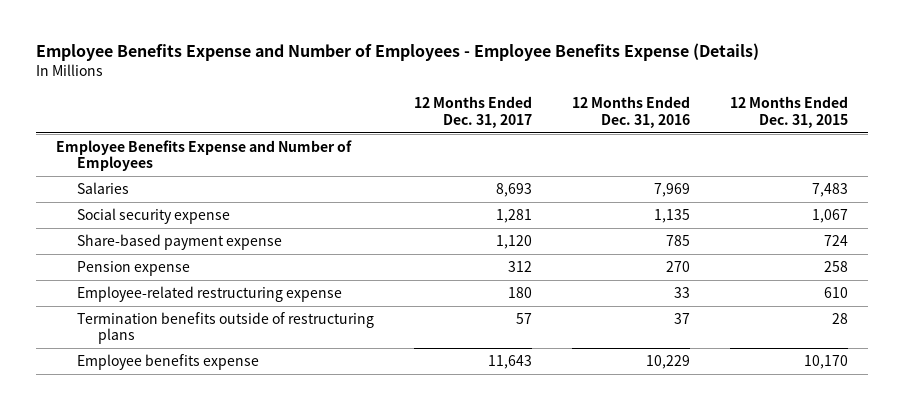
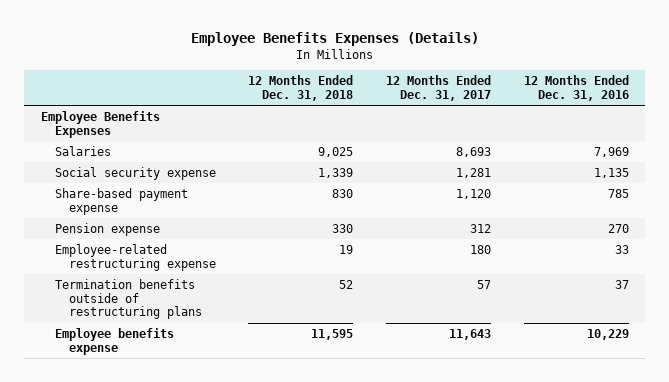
[35,43,759,62] Employee Benefits Expense and Number of Employees - Employee Benefits Expense (Details) -> [190,31,479,46] Employee Benefits Expenses (Details)
[729,96,848,128] 12 Months Ended Dec. 31, 2015 -> none
none -> [248,75,354,102] 12 Months Ended Dec. 31, 2018
[55,140,352,172] Employee Benefits Expense and Number of Employees -> [40,110,160,138] Employee Benefits Expenses

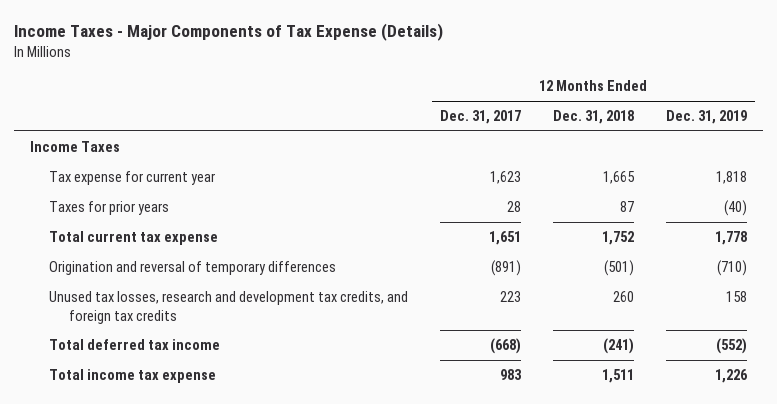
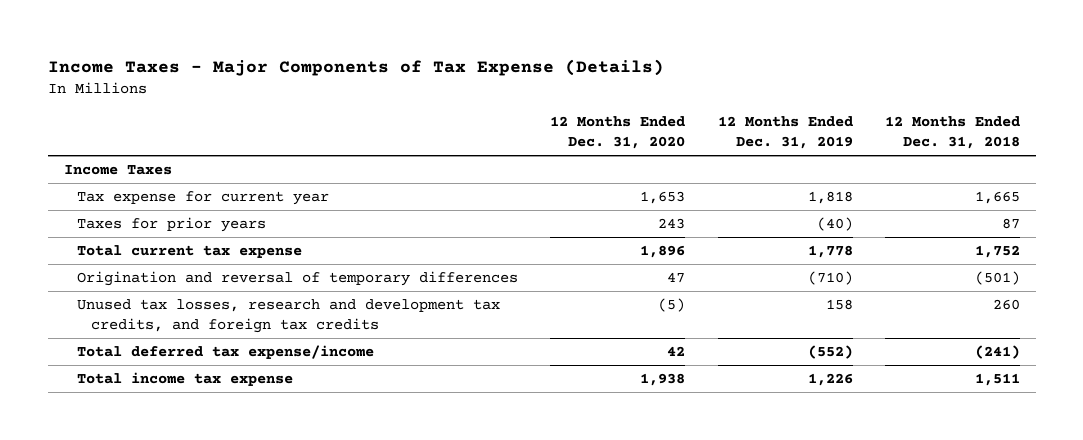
[440,110,522,125] Dec. 31, 2017 -> none
none -> [550,116,686,150] 12 Months Ended Dec. 31, 2020
[49,339,221,351] Total deferred tax income -> [77,344,375,359] Total deferred tax expense/income

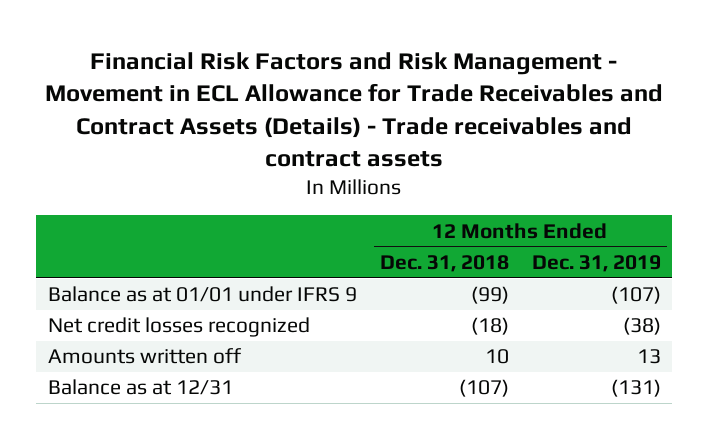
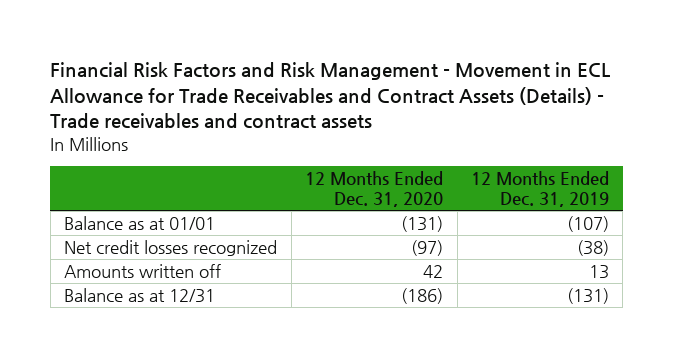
[379,254,509,272] Dec. 31, 2018 -> none
none -> [305,171,444,208] 12 Months Ended Dec. 31, 2020
[47,286,357,303] Balance as at 01/01 under IFRS 9 -> [64,215,216,230] Balance as at 01/01

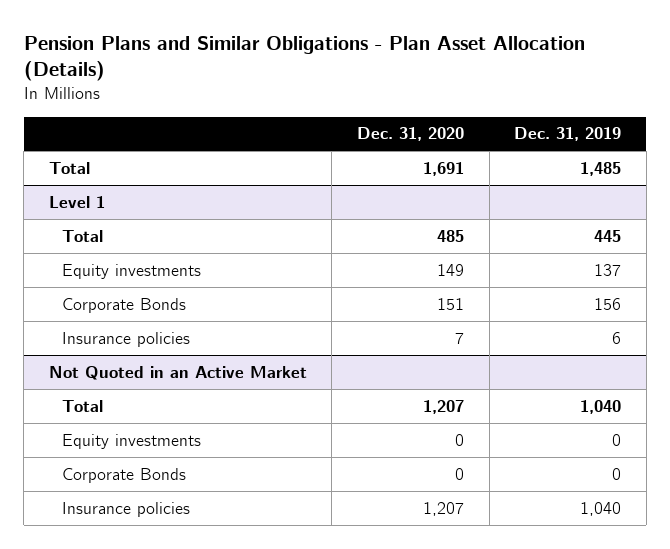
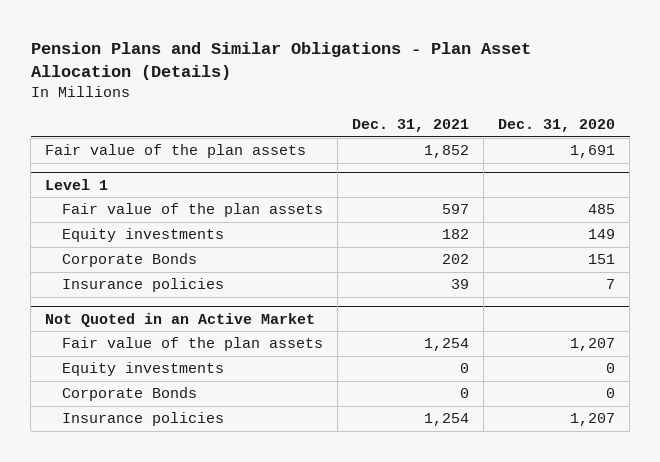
[514,127,622,142] Dec. 31, 2019 -> none
none -> [352,119,470,133] Dec. 31, 2021
[48,161,90,174] Total -> [44,144,306,159] Fair value of the plan assets
[61,229,103,242] Total -> [62,203,324,218] Fair value of the plan assets
[61,399,103,412] Total -> [62,337,324,352] Fair value of the plan assets

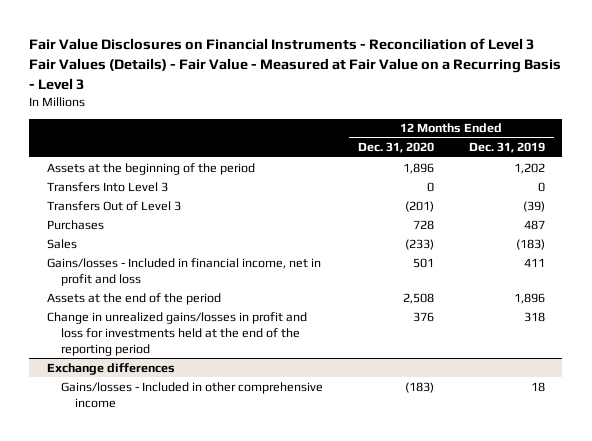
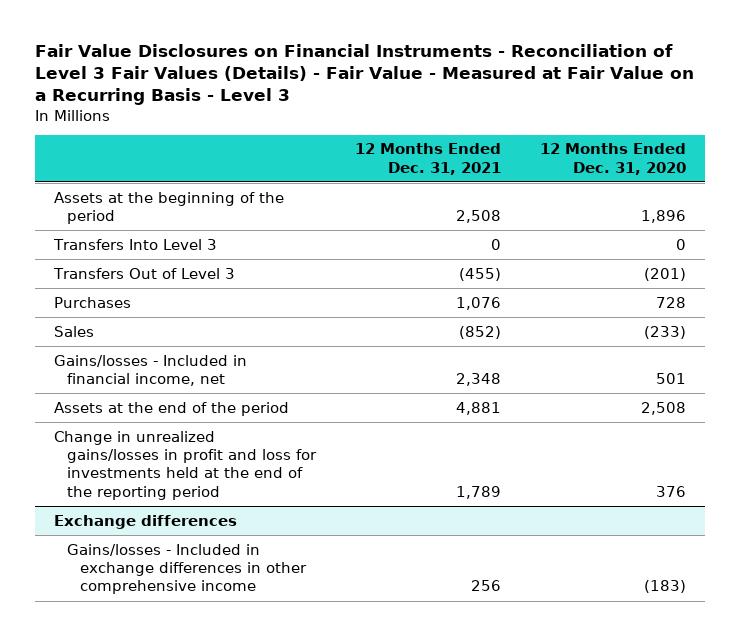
[468,142,545,154] Dec. 31, 2019 -> none
none -> [354,143,501,175] 12 Months Ended Dec. 31, 2021
[46,257,321,286] Gains/losses - Included in financial income, net in profit and loss -> [54,354,248,386] Gains/losses - Included in financial income, net
[61,381,324,408] Gains/losses - Included in other comprehensive income -> [67,543,308,595] Gains/losses - Included in exchange differences in other comprehensive income

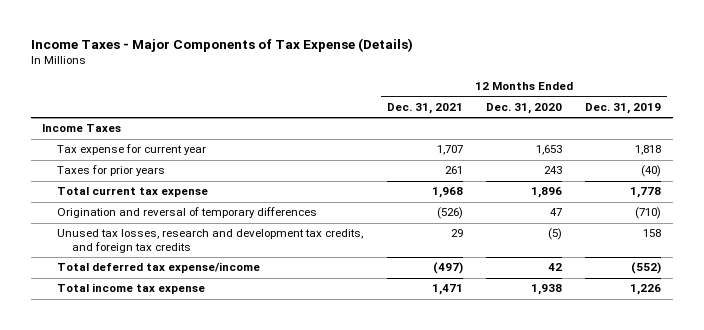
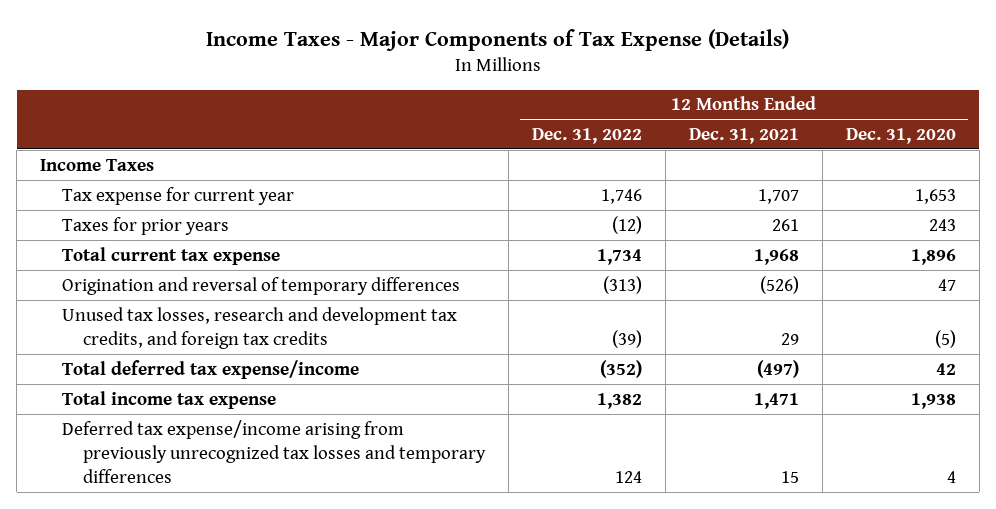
[585,103,662,115] Dec. 31, 2019 -> none
none -> [531,127,642,144] Dec. 31, 2022
none -> [61,419,486,483] Deferred tax expense/income arising from previously unrecognized tax losses and temporary differences

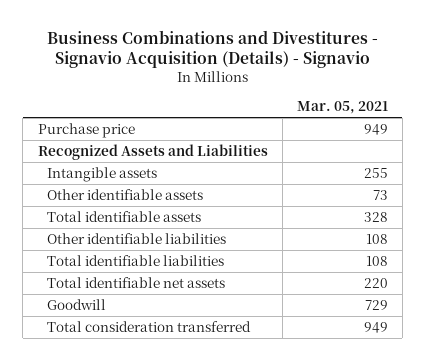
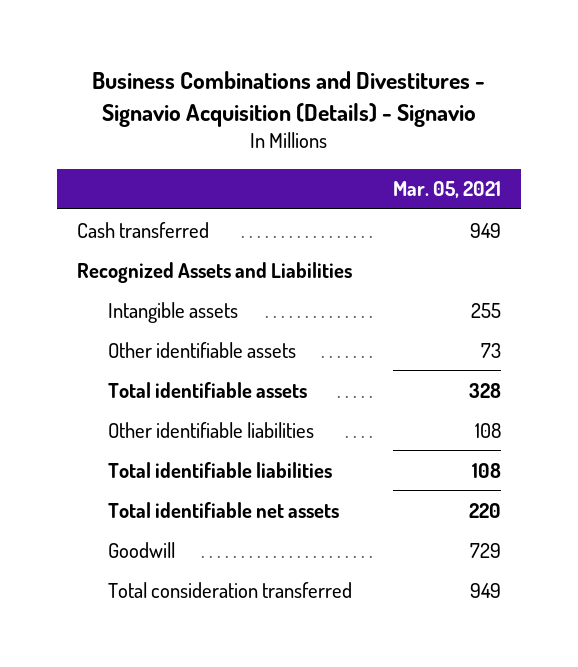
[37,122,135,138] Purchase price -> [77,221,210,238] Cash transferred

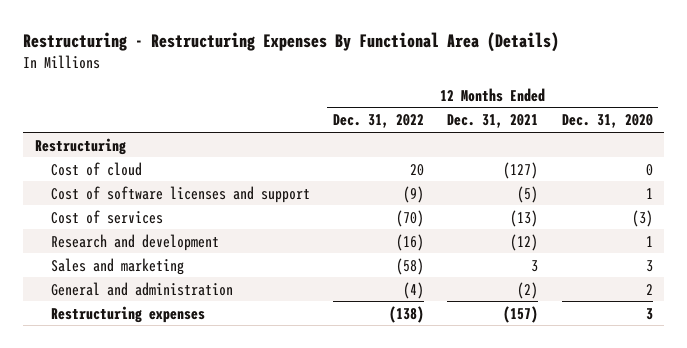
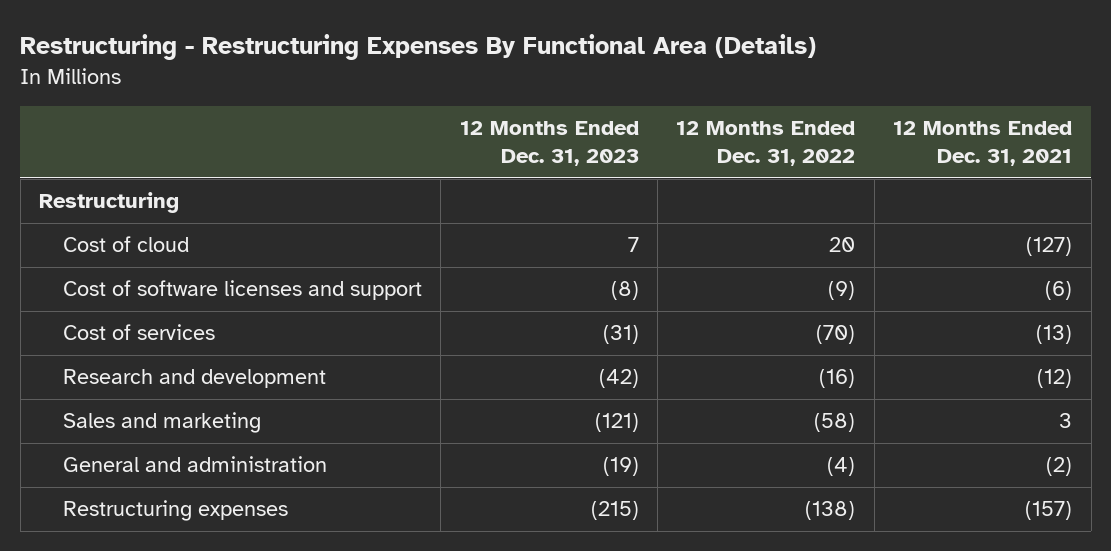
[561,114,653,129] Dec. 31, 2020 -> none
none -> [459,120,639,167] 12 Months Ended Dec. 31, 2023
[517,185,539,203] (5) -> [1045,281,1073,301] (6)

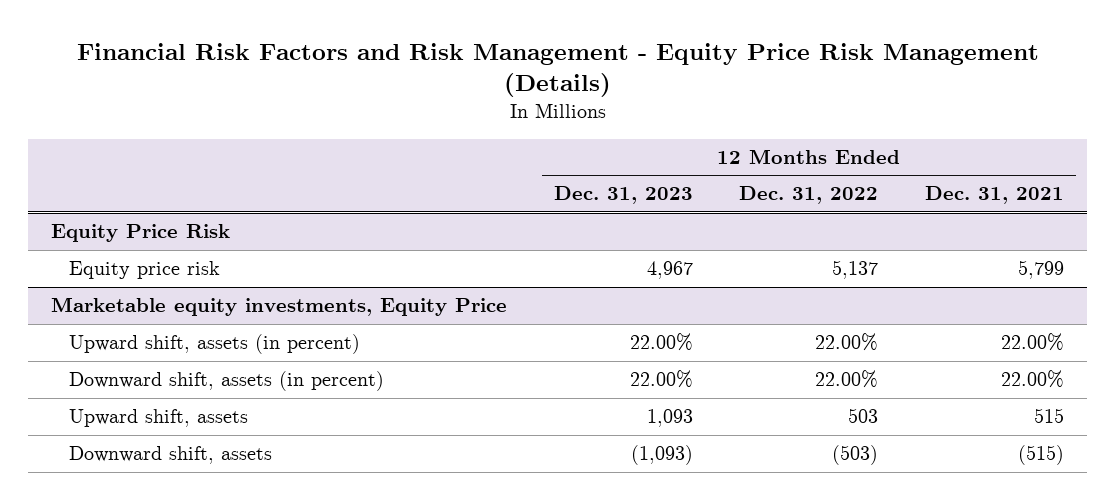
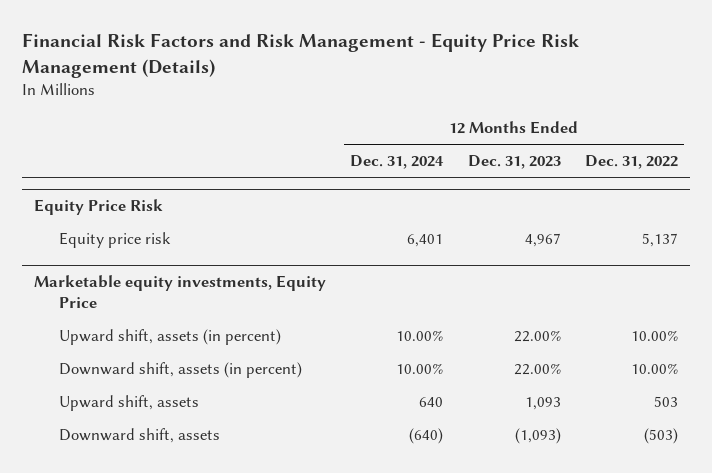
[925,186,1065,205] Dec. 31, 2021 -> none
none -> [350,155,445,170] Dec. 31, 2024
[815,333,879,352] 22.00% -> [631,329,679,341] 10.00%
[815,370,879,389] 22.00% -> [631,362,679,374] 10.00%

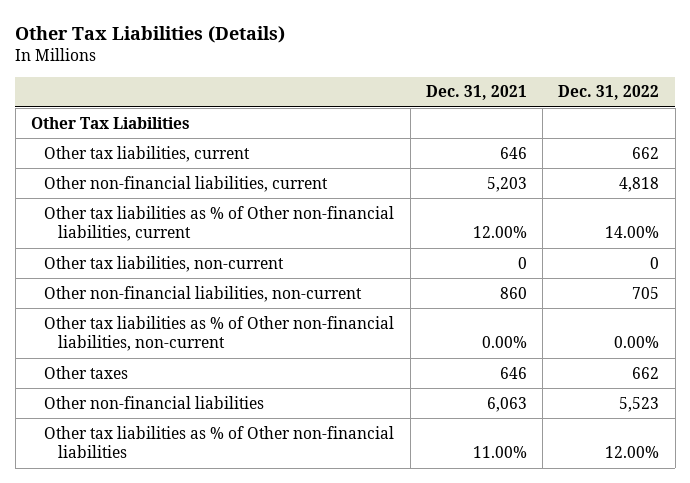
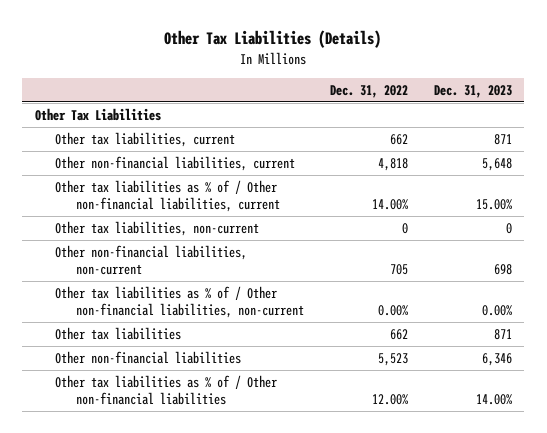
[425,85,527,101] Dec. 31, 2021 -> none
none -> [433,84,512,98] Dec. 31, 2023
[44,205,395,242] Other tax liabilities as % of Other non-financial liabilities, current -> [55,180,280,212] Other tax liabilities as % of / Other non-financial liabilities, current
[44,315,395,352] Other tax liabilities as % of Other non-financial liabilities, non-current -> [55,286,304,318] Other tax liabilities as % of / Other non-financial liabilities, non-current
[44,365,129,379] Other taxes -> [55,327,182,341] Other tax liabilities
[44,425,395,459] Other tax liabilities as % of Other non-financial liabilities -> [55,375,278,405] Other tax liabilities as % of / Other non-financial liabilities

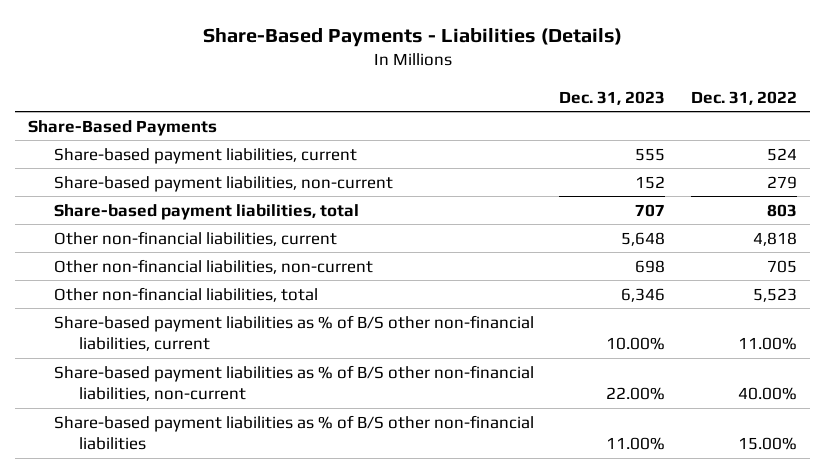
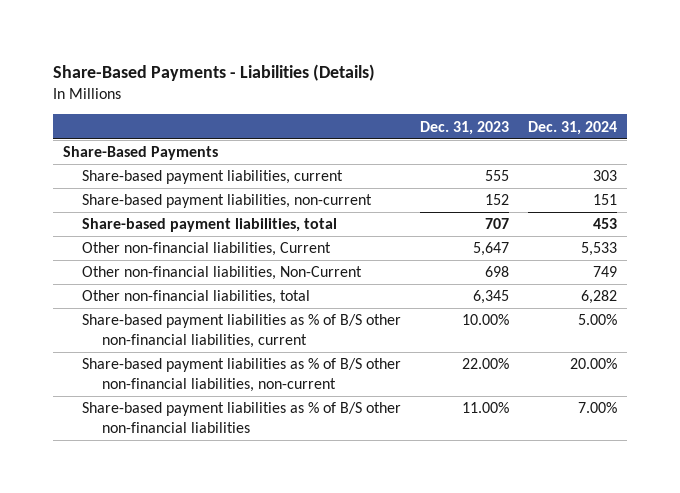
[691,90,798,105] Dec. 31, 2022 -> none
none -> [528,120,618,135] Dec. 31, 2024
[53,230,337,246] Other non-financial liabilities, current -> [82,242,332,257] Other non-financial liabilities, Current
[621,231,666,246] 5,648 -> [473,242,510,257] 5,647
[53,258,373,274] Other non-financial liabilities, non-current -> [82,266,363,281] Other non-financial liabilities, Non-Current
[621,287,666,302] 6,346 -> [473,290,510,305] 6,345

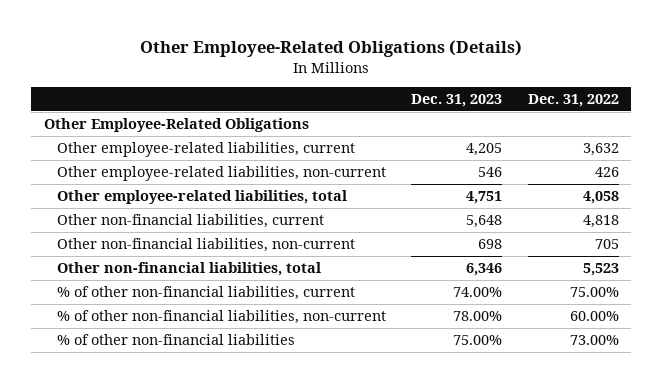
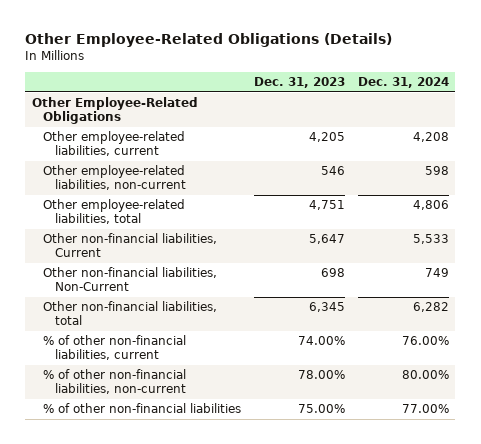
[527,94,619,108] Dec. 31, 2022 -> none
none -> [358,77,450,89] Dec. 31, 2024
[57,214,325,229] Other non-financial liabilities, current -> [43,233,218,258] Other non-financial liabilities, Current
[466,215,503,229] 5,648 -> [309,234,346,245] 5,647
[57,238,356,253] Other non-financial liabilities, non-current -> [43,267,218,292] Other non-financial liabilities, Non-Current
[466,263,503,277] 6,346 -> [309,302,346,313] 6,345

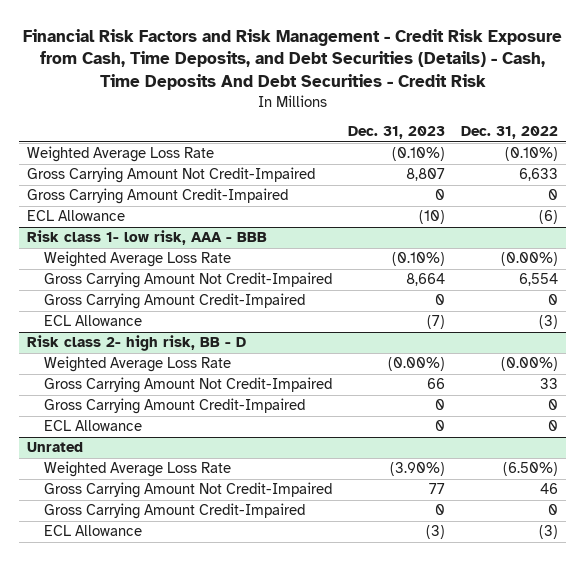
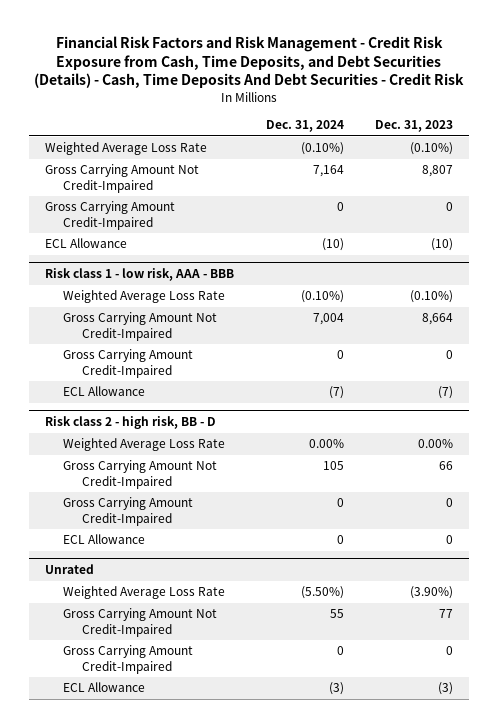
[461,126,559,140] Dec. 31, 2022 -> none
none -> [265,120,344,133] Dec. 31, 2024
[27,230,268,246] Risk class 1- low risk, AAA - BBB -> [44,268,234,282] Risk class 1 - low risk, AAA - BBB
[27,335,247,352] Risk class 2- high risk, BB - D -> [44,416,216,430] Risk class 2 - high risk, BB - D
[388,357,446,372] (0.00%) -> [418,439,454,449] 0.00%

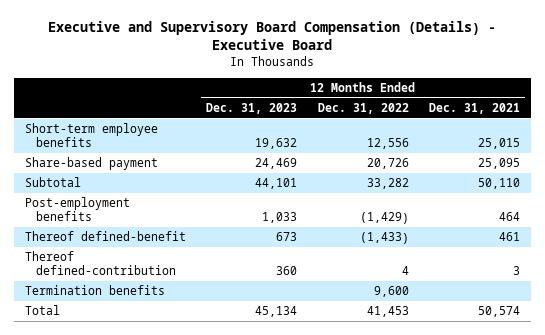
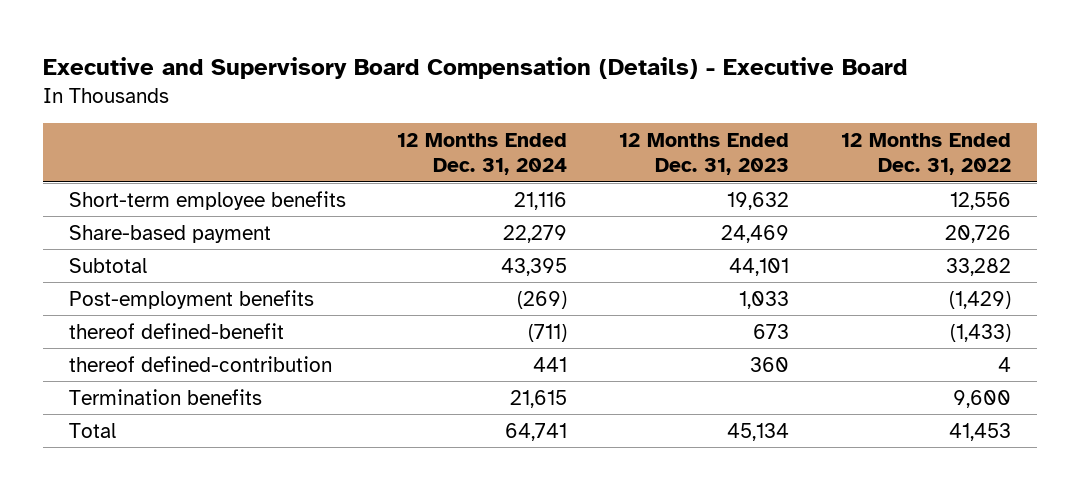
[429,102,521,114] Dec. 31, 2021 -> none
none -> [397,132,568,176] 12 Months Ended Dec. 31, 2024
[24,231,186,242] Thereof defined-benefit -> [68,322,284,339] thereof defined-benefit
[24,251,177,275] Thereof defined-contribution -> [68,355,332,372] thereof defined-contribution

